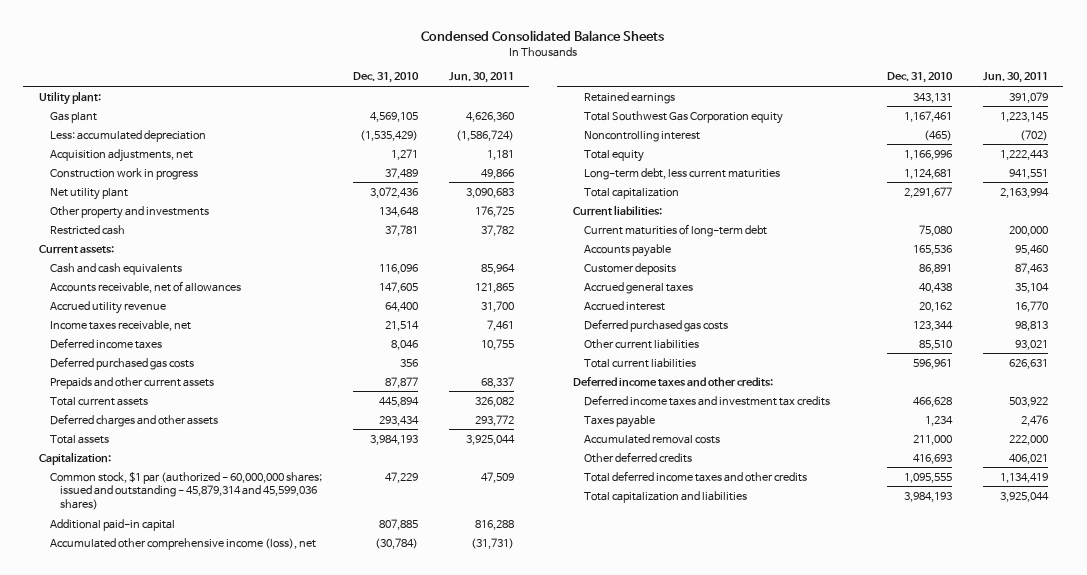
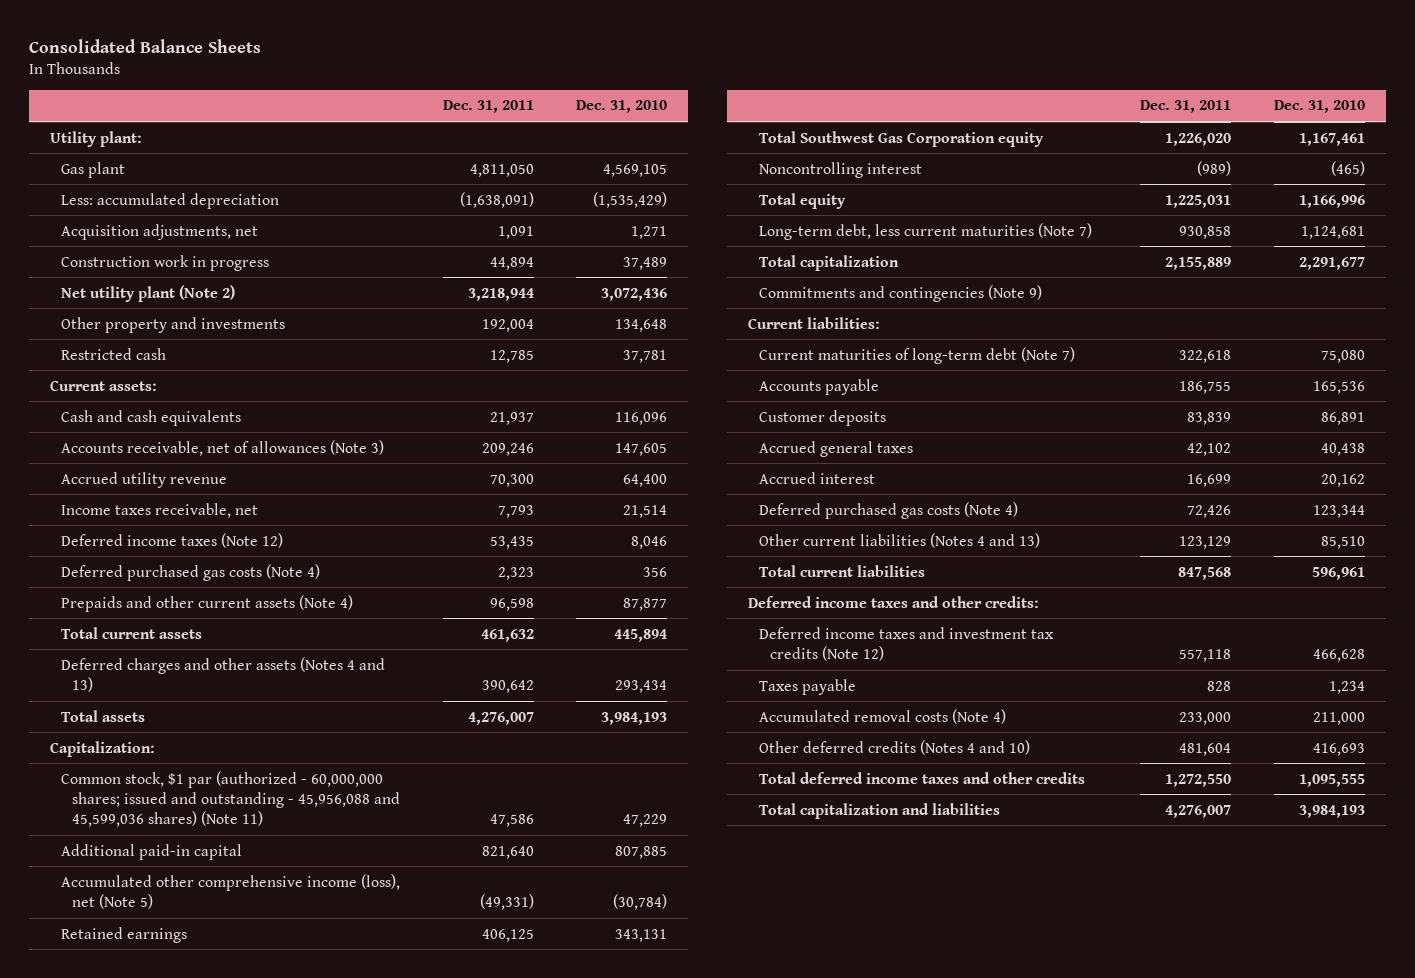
[421,29,665,41] Condensed Consolidated Balance Sheets -> [28,39,261,54] Consolidated Balance Sheets
[448,72,514,84] Jun. 30, 2011 -> none
none -> [442,100,534,114] Dec. 31, 2011
[49,187,128,200] Net utility plant -> [61,284,236,302] Net utility plant (Note 2)
[49,280,241,293] Accounts receivable, net of allowances -> [61,439,385,456] Accounts receivable, net of allowances (Note 3)
[49,337,162,349] Deferred income taxes -> [61,532,284,548] Deferred income taxes (Note 12)
[49,356,194,370] Deferred purchased gas costs -> [61,563,321,581] Deferred purchased gas costs (Note 4)
[49,376,214,389] Prepaids and other current assets -> [61,594,354,612] Prepaids and other current assets (Note 4)
[49,413,218,427] Deferred charges and other assets -> [61,656,386,692] Deferred charges and other assets (Notes 4 and 13)
[49,471,322,510] Common stock, $1 par (authorized - 60,000,000 shares; issued and outstanding - 45,879,314 and 45,599,036 shares) -> [61,770,401,827] Common stock, $1 par (authorized - 60,000,000 shares; issued and outstanding - 45,956,088 and 45,599,036 shares) (Note 11)
[49,537,316,550] Accumulated other comprehensive income (loss), net -> [61,873,401,909] Accumulated other comprehensive income (loss), net (Note 5)
[583,167,780,180] Long-term debt, less current maturities -> [759,222,1093,240] Long-term debt, less current maturities (Note 7)
none -> [759,284,1043,302] Commitments and contingencies (Note 9)
[583,223,767,237] Current maturities of long-term debt -> [759,346,1076,364] Current maturities of long-term debt (Note 7)
[583,318,728,332] Deferred purchased gas costs -> [759,501,1019,519] Deferred purchased gas costs (Note 4)
[583,338,699,349] Other current liabilities -> [759,532,1041,548] Other current liabilities (Notes 4 and 13)
[583,394,830,406] Deferred income taxes and investment tax credits -> [759,626,1055,661] Deferred income taxes and investment tax credits (Note 12)
[583,433,720,444] Accumulated removal costs -> [759,708,1007,724] Accumulated removal costs (Note 4)
[583,451,692,463] Other deferred credits -> [759,739,1031,755] Other deferred credits (Notes 4 and 10)

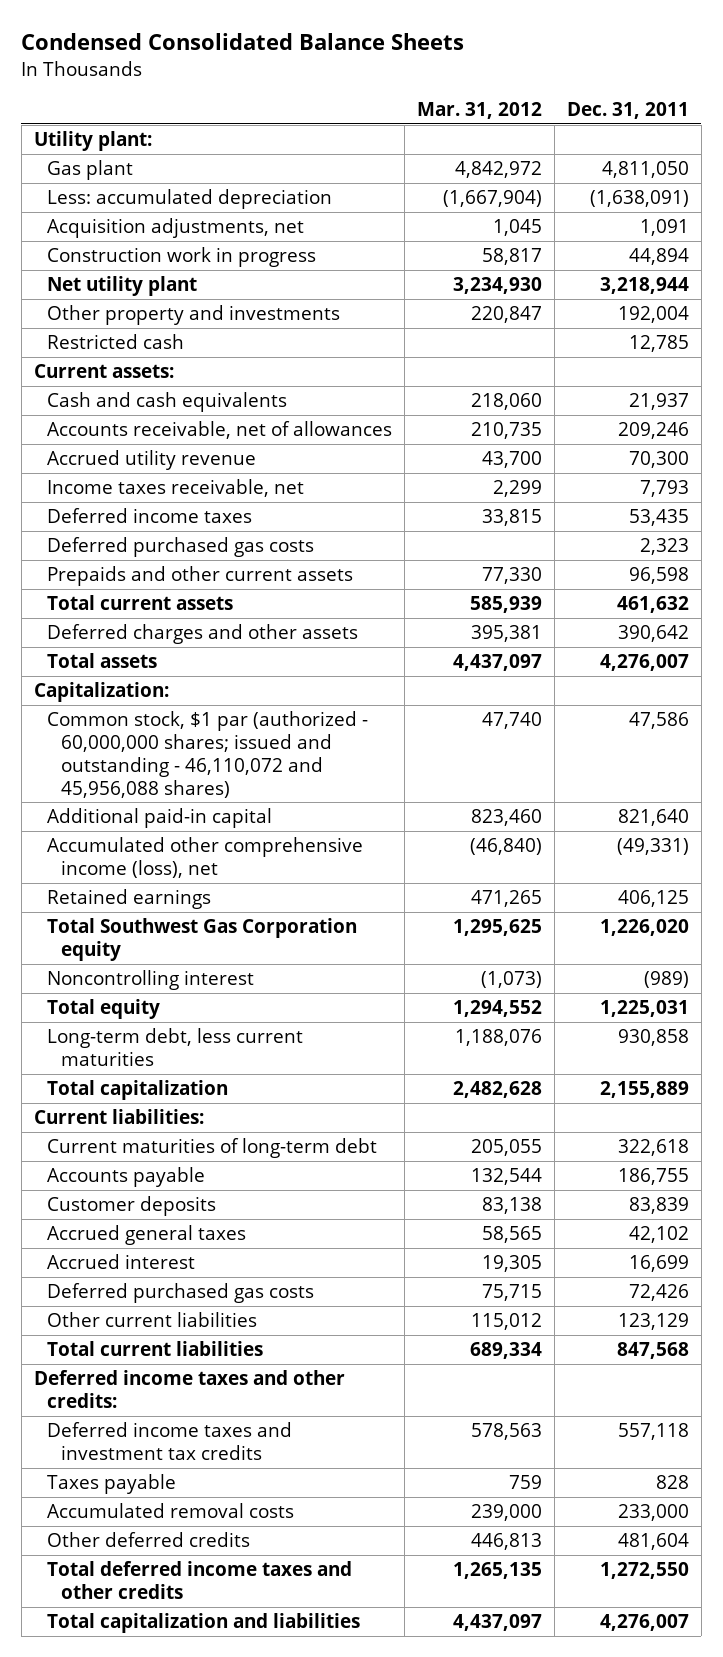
[28,39,261,54] Consolidated Balance Sheets -> [21,33,465,51] Condensed Consolidated Balance Sheets
[575,100,667,114] Dec. 31, 2010 -> none
none -> [417,101,543,119] Mar. 31, 2012
[61,284,236,302] Net utility plant (Note 2) -> [47,276,198,297] Net utility plant
[61,439,385,456] Accounts receivable, net of allowances (Note 3) -> [47,421,393,440] Accounts receivable, net of allowances
[61,532,284,548] Deferred income taxes (Note 12) -> [47,508,253,524] Deferred income taxes
[61,563,321,581] Deferred purchased gas costs (Note 4) -> [47,537,315,558] Deferred purchased gas costs
[61,594,354,612] Prepaids and other current assets (Note 4) -> [47,566,354,587] Prepaids and other current assets
[61,656,386,692] Deferred charges and other assets (Notes 4 and 13) -> [47,624,359,645] Deferred charges and other assets
[61,770,401,827] Common stock, $1 par (authorized - 60,000,000 shares; issued and outstanding - 45,956,088 and 45,599,036 shares) (Note 11) -> [47,711,369,798] Common stock, $1 par (authorized - 60,000,000 shares; issued and outstanding - 46,110,072 and 45,956,088 shares)
[61,873,401,909] Accumulated other comprehensive income (loss), net (Note 5) -> [47,837,364,878] Accumulated other comprehensive income (loss), net
[759,222,1093,240] Long-term debt, less current maturities (Note 7) -> [47,1028,304,1066] Long-term debt, less current maturities
[759,284,1043,302] Commitments and contingencies (Note 9) -> none
[759,346,1076,364] Current maturities of long-term debt (Note 7) -> [47,1138,378,1159] Current maturities of long-term debt
[759,501,1019,519] Deferred purchased gas costs (Note 4) -> [47,1283,315,1304] Deferred purchased gas costs
[759,532,1041,548] Other current liabilities (Notes 4 and 13) -> [47,1312,258,1328] Other current liabilities
[759,626,1055,661] Deferred income taxes and investment tax credits (Note 12) -> [47,1422,293,1460] Deferred income taxes and investment tax credits
[759,708,1007,724] Accumulated removal costs (Note 4) -> [47,1503,295,1519] Accumulated removal costs
[759,739,1031,755] Other deferred credits (Notes 4 and 10) -> [47,1532,251,1548] Other deferred credits

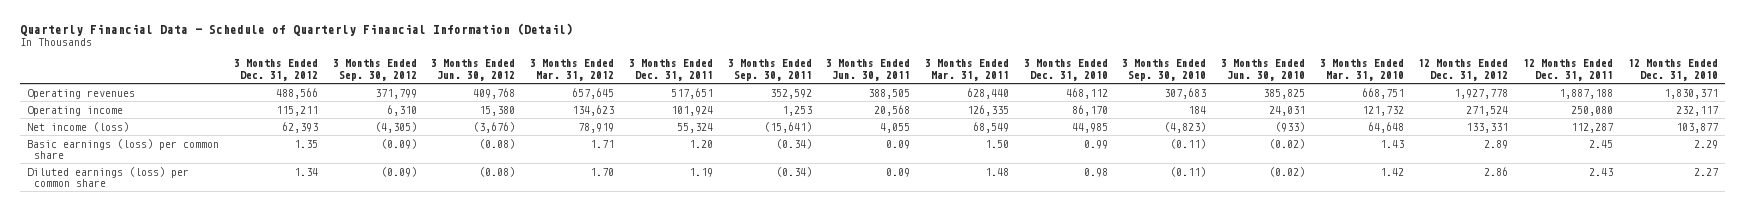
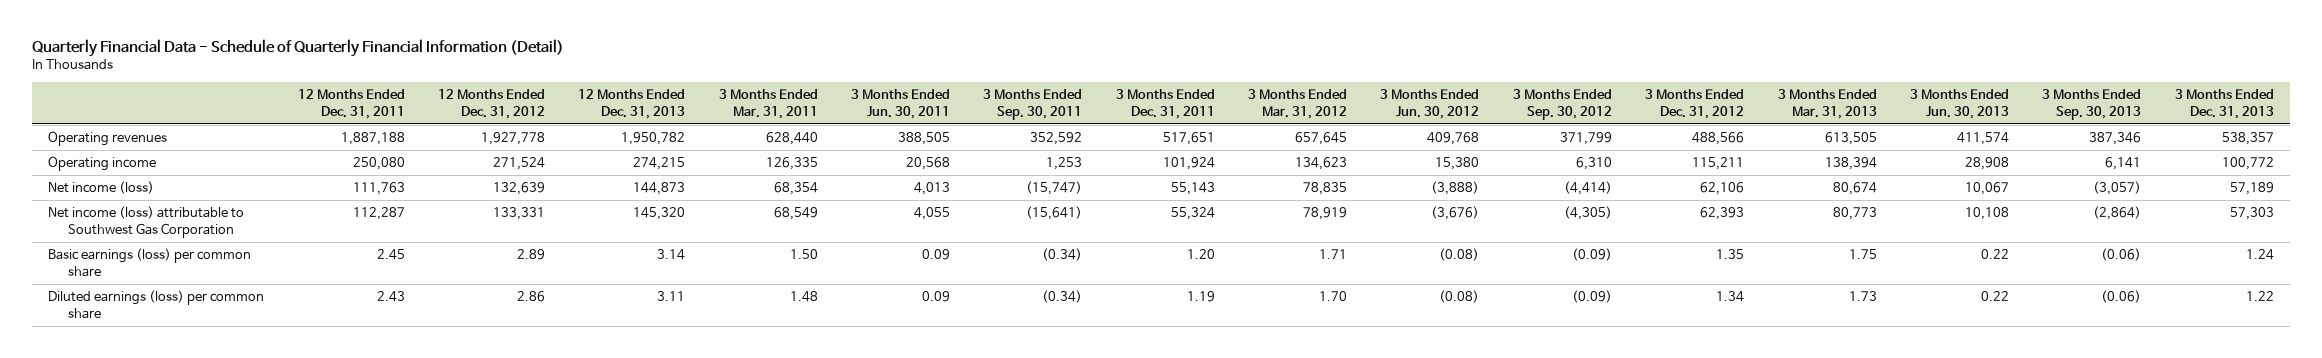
[1023,59,1108,81] 3 Months Ended Dec. 31, 2010 -> none
[1122,59,1207,81] 3 Months Ended Sep. 30, 2010 -> none
[1220,59,1305,81] 3 Months Ended Jun. 30, 2010 -> none
[1319,59,1404,81] 3 Months Ended Mar. 31, 2010 -> none
[1627,59,1718,81] 12 Months Ended Dec. 31, 2010 -> none
none -> [578,89,686,119] 12 Months Ended Dec. 31, 2013
none -> [1777,89,1877,119] 3 Months Ended Mar. 31, 2013
none -> [1909,89,2009,119] 3 Months Ended Jun. 30, 2013
none -> [2042,89,2142,120] 3 Months Ended Sep. 30, 2013
none -> [2174,89,2274,119] 3 Months Ended Dec. 31, 2013
[282,121,319,133] 62,393 -> [1700,182,1745,196] 62,106
[374,121,417,133] (4,305) -> [1563,181,1612,196] (4,414)
[473,121,516,133] (3,676) -> [1431,181,1480,196] (3,888)
[578,122,615,133] 78,919 -> [1303,182,1348,196] 78,835
[676,122,713,133] 55,324 -> [1170,182,1215,196] 55,143
[763,121,812,133] (15,641) -> [1026,181,1083,196] (15,747)
[880,122,911,133] 4,055 -> [914,182,951,196] 4,013
[972,121,1009,133] 68,549 -> [773,182,818,196] 68,354
[1466,122,1509,133] 133,331 -> [492,182,545,196] 132,639
[1571,122,1614,133] 112,287 -> [352,182,405,196] 111,763
none -> [48,206,245,238] Net income (loss) attributable to Southwest Gas Corporation

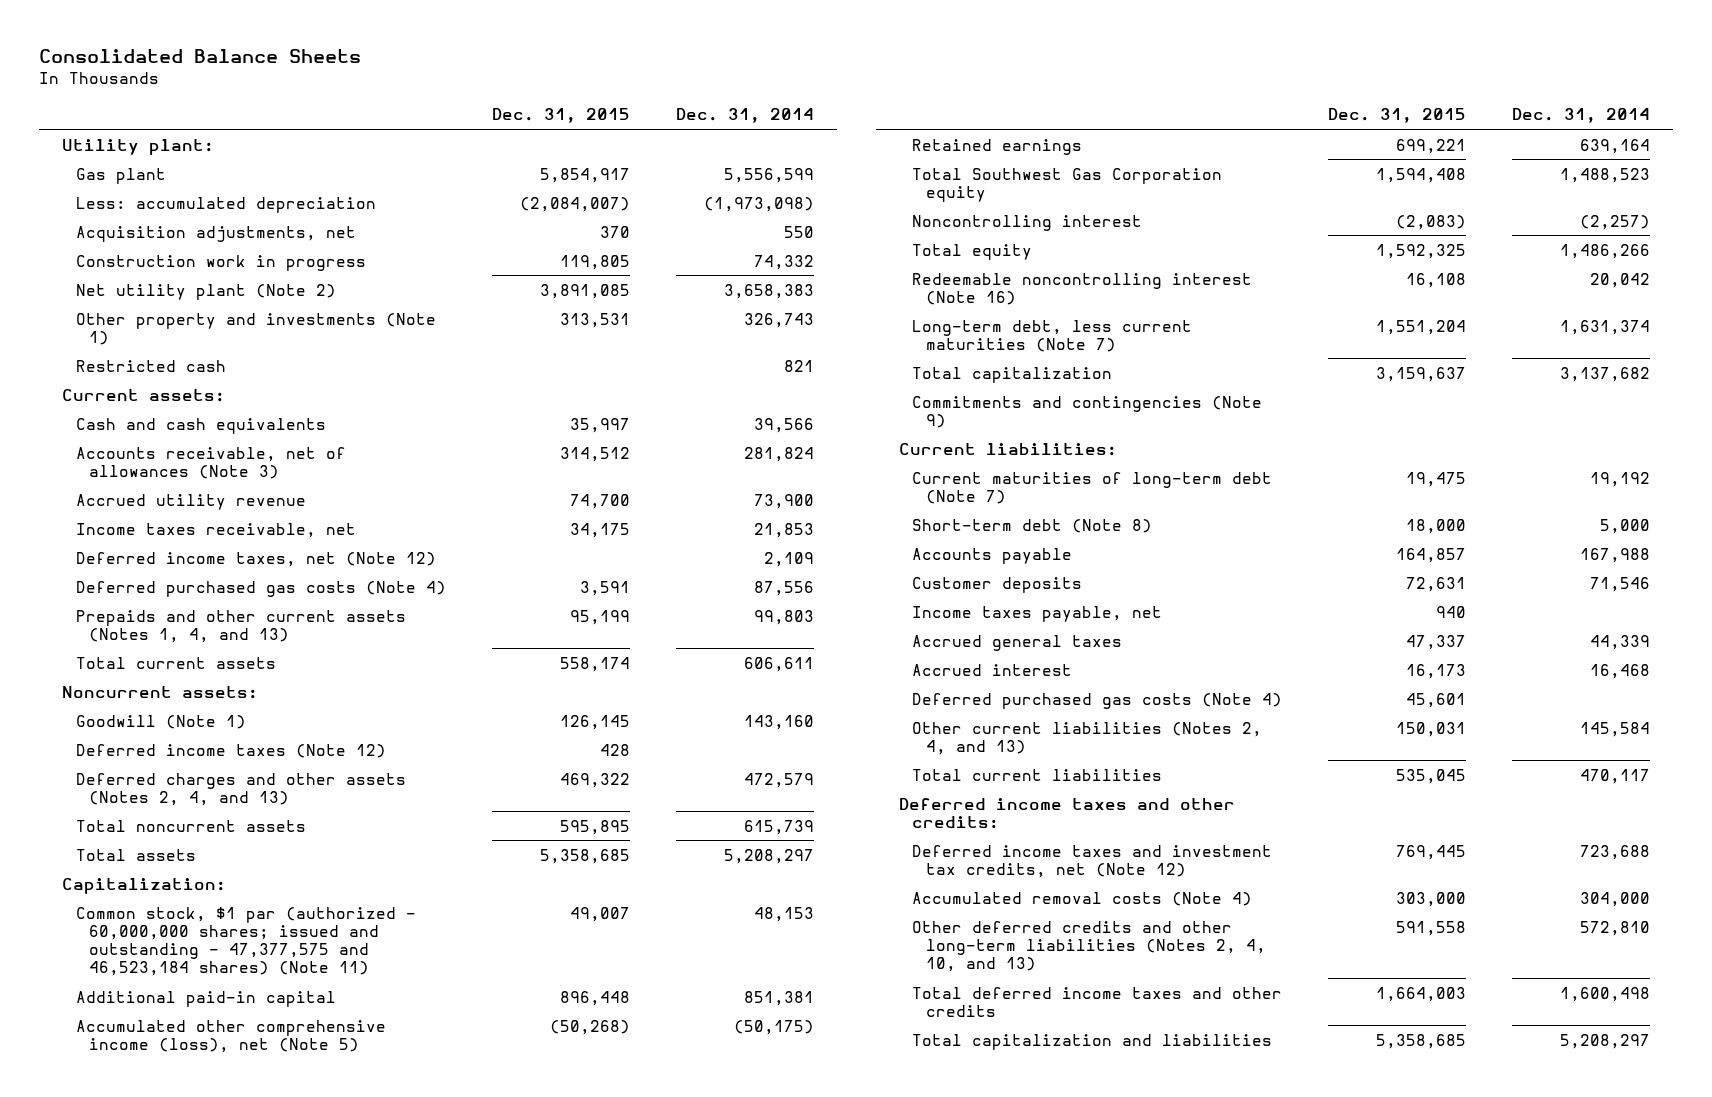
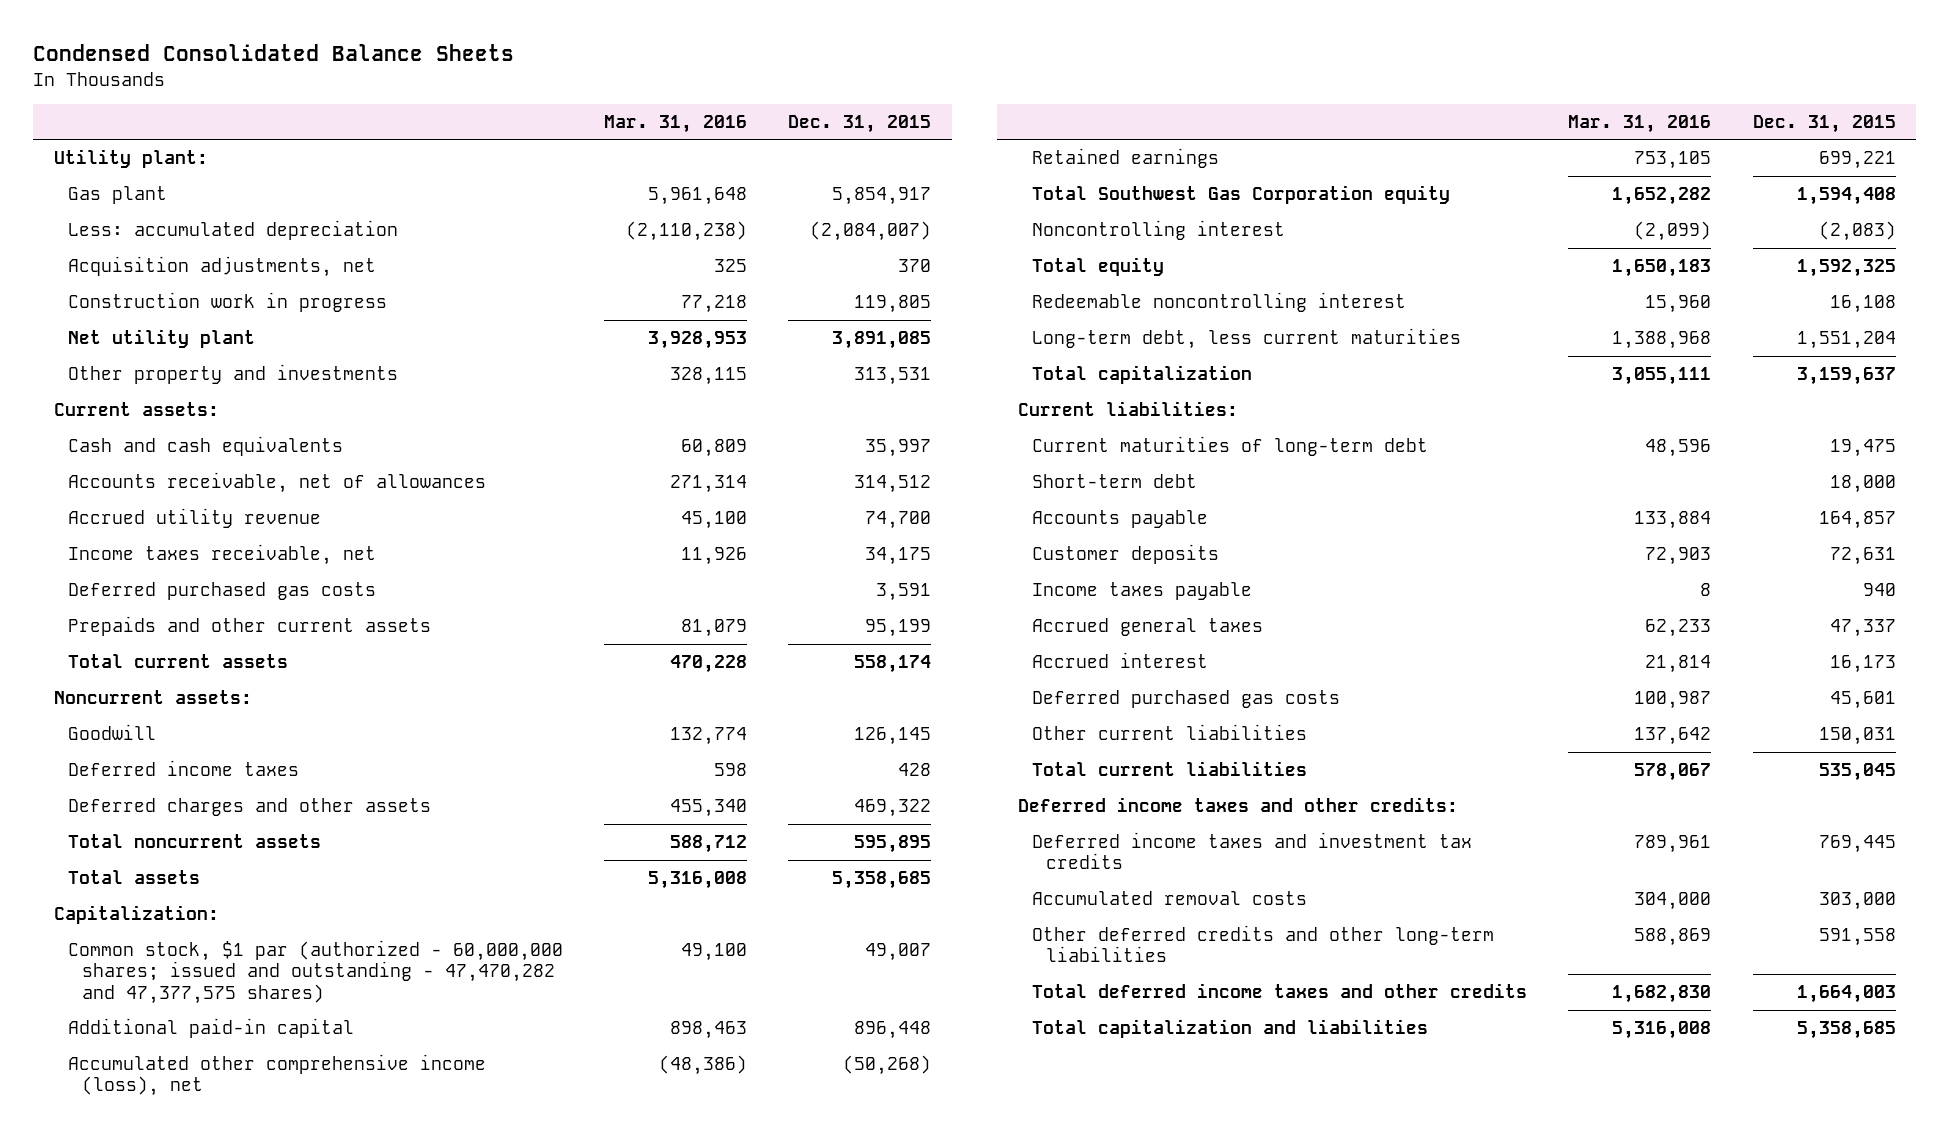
[38,49,361,64] Consolidated Balance Sheets -> [32,44,514,62] Condensed Consolidated Balance Sheets
[675,108,814,124] Dec. 31, 2014 -> none
none -> [604,114,748,133] Mar. 31, 2016
[75,359,226,372] Restricted cash -> none
[75,283,336,300] Net utility plant (Note 2) -> [67,329,255,349] Net utility plant
[75,312,436,345] Other property and investments (Note 1) -> [67,364,398,385] Other property and investments
[75,446,346,479] Accounts receivable, net of allowances (Note 3) -> [67,472,486,494] Accounts receivable, net of allowances
[75,551,436,567] Deferred income taxes, net (Note 12) -> none
[75,580,446,597] Deferred purchased gas costs (Note 4) -> [67,582,376,601] Deferred purchased gas costs
[75,609,406,643] Prepaids and other current assets (Notes 1, 4, and 13) -> [67,616,431,637] Prepaids and other current assets
[75,714,246,729] Goodwill (Note 1) -> [67,724,156,741] Goodwill
[75,743,386,758] Deferred income taxes (Note 12) -> [67,760,299,777] Deferred income taxes
[75,772,406,806] Deferred charges and other assets (Notes 2, 4, and 13) -> [67,798,431,817] Deferred charges and other assets
[75,906,416,977] Common stock, $1 par (authorized - 60,000,000 shares; issued and outstanding - 47,377,575 and 46,523,184 shares) (Note 11) -> [67,940,563,1004] Common stock, $1 par (authorized - 60,000,000 shares; issued and outstanding - 47,470,282 and 47,377,575 shares)
[75,1019,386,1053] Accumulated other comprehensive income (loss), net (Note 5) -> [67,1054,486,1097] Accumulated other comprehensive income (loss), net
[912,272,1253,305] Redeemable noncontrolling interest (Note 16) -> [1032,292,1407,313] Redeemable noncontrolling interest
[912,319,1193,352] Long-term debt, less current maturities (Note 7) -> [1032,328,1462,350] Long-term debt, less current maturities
[912,395,1263,428] Commitments and contingencies (Note 9) -> none
[912,471,1273,504] Current maturities of long-term debt (Note 7) -> [1032,436,1429,457] Current maturities of long-term debt
[912,518,1153,533] Short-term debt (Note 8) -> [1032,474,1198,489] Short-term debt
[912,605,1163,622] Income taxes payable, net -> [1032,582,1253,601] Income taxes payable
[912,692,1283,709] Deferred purchased gas costs (Note 4) -> [1032,690,1341,709] Deferred purchased gas costs
[912,721,1263,755] Other current liabilities (Notes 2, 4, and 13) -> [1032,724,1308,741] Other current liabilities
[912,844,1273,878] Deferred income taxes and investment tax credits, net (Note 12) -> [1032,832,1473,870] Deferred income taxes and investment tax credits
[912,891,1253,906] Accumulated removal costs (Note 4) -> [1032,891,1308,906] Accumulated removal costs
[912,920,1267,973] Other deferred credits and other long-term liabilities (Notes 2, 4, 10, and 13) -> [1032,925,1495,963] Other deferred credits and other long-term liabilities

